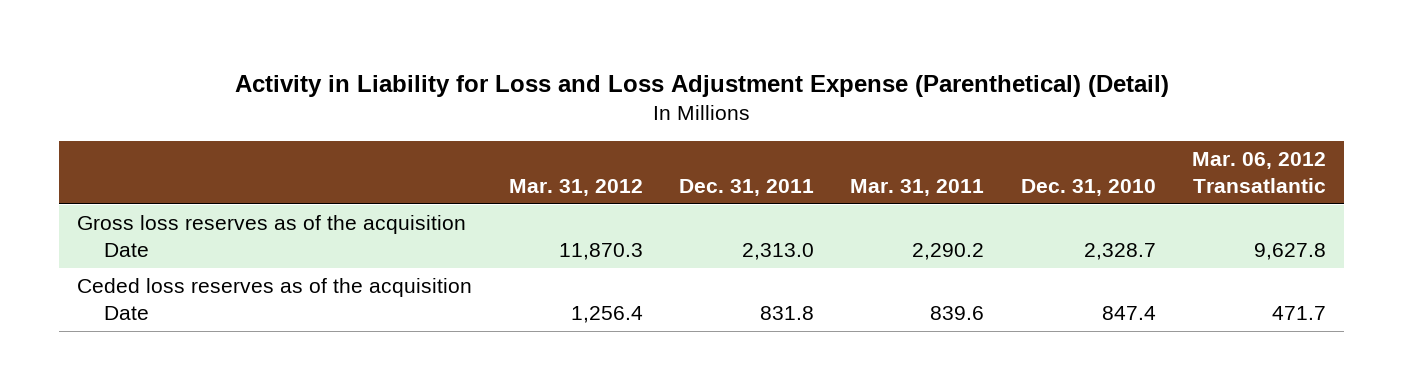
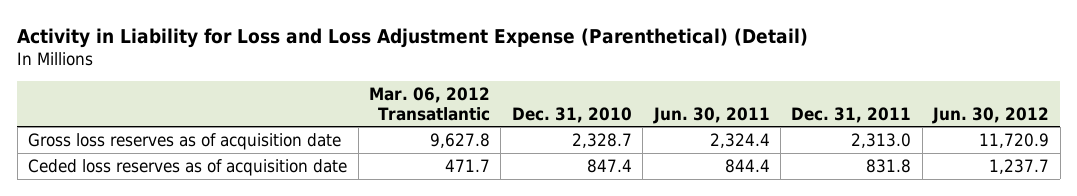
[508,178,643,196] Mar. 31, 2012 -> none
[850,178,985,196] Mar. 31, 2011 -> none
none -> [652,106,770,124] Jun. 30, 2011
none -> [932,106,1050,124] Jun. 30, 2012
[77,215,467,258] Gross loss reserves as of the acquisition Date -> [28,132,342,150] Gross loss reserves as of acquisition date
[77,278,473,321] Ceded loss reserves as of the acquisition Date -> [28,158,348,176] Ceded loss reserves as of acquisition date

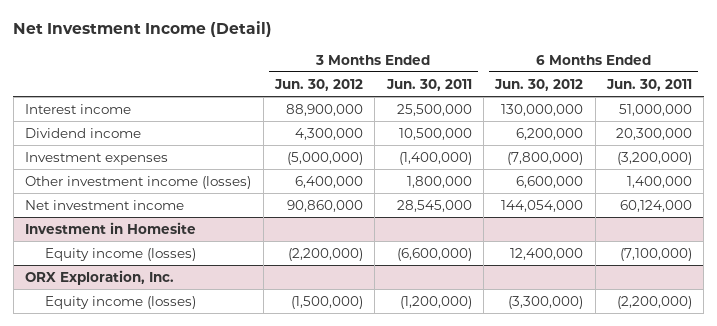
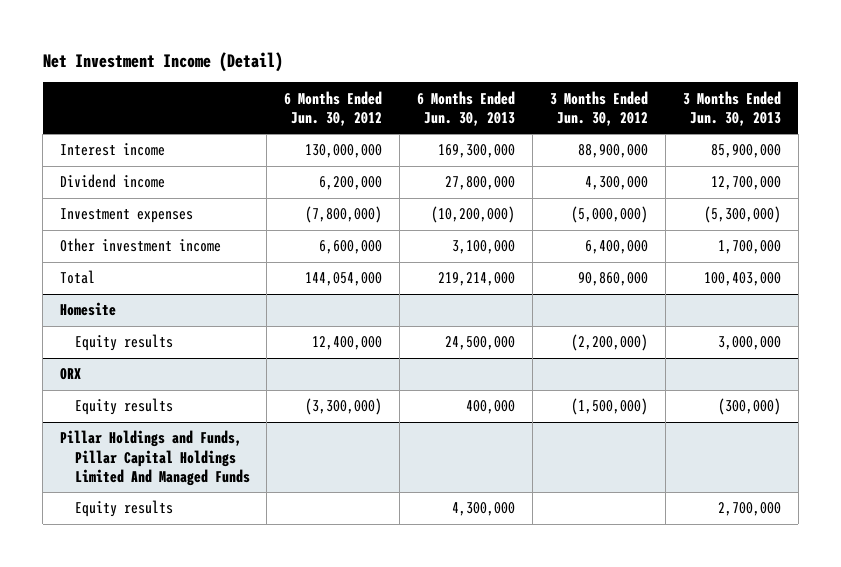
[385,78,472,91] Jun. 30, 2011 -> none
[606,78,693,91] Jun. 30, 2011 -> none
none -> [417,90,516,127] 6 Months Ended Jun. 30, 2013
none -> [682,90,781,127] 3 Months Ended Jun. 30, 2013
[25,221,197,234] Investment in Homesite -> none
[25,269,175,285] ORX Exploration, Inc. -> none
[25,175,252,189] Other investment income (losses) -> [60,238,222,253] Other investment income
[25,199,185,210] Net investment income -> [60,270,96,285] Total
none -> [60,302,117,317] Homesite
[44,247,196,261] Equity income (losses) -> [74,334,173,352] Equity results
none -> [60,368,82,381] ORX
[44,295,196,309] Equity income (losses) -> [74,398,173,416] Equity results
none -> [60,430,250,486] Pillar Holdings and Funds, Pillar Capital Holdings Limited And Managed Funds
none -> [74,500,173,518] Equity results

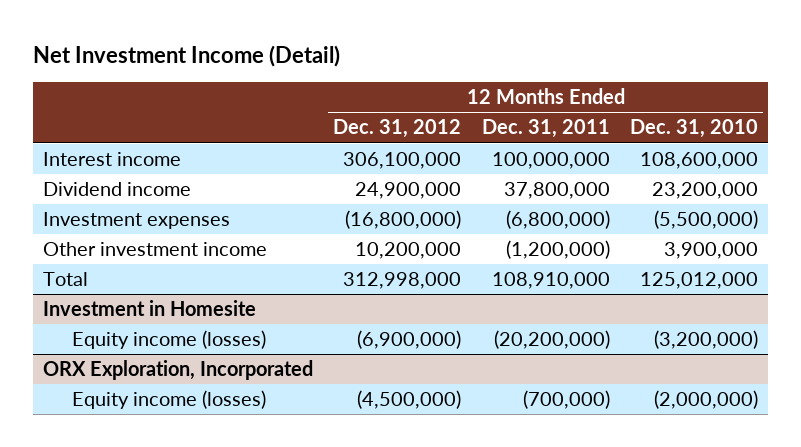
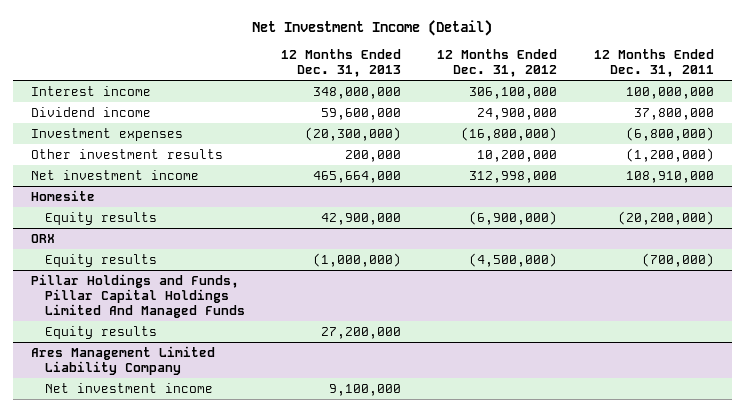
[630,119,759,139] Dec. 31, 2010 -> none
none -> [281,48,402,77] 12 Months Ended Dec. 31, 2013
[42,300,256,317] Investment in Homesite -> none
[42,360,313,381] ORX Exploration, Incorporated -> none
[42,242,267,257] Other investment income -> [30,148,223,159] Other investment results
[42,272,88,287] Total -> [30,169,199,180] Net investment income
none -> [30,189,95,201] Homesite
[72,330,267,350] Equity income (losses) -> [44,211,157,225] Equity results
none -> [30,233,55,243] ORX
[72,390,267,410] Equity income (losses) -> [44,253,157,267] Equity results
none -> [30,273,245,319] Pillar Holdings and Funds, Pillar Capital Holdings Limited And Managed Funds
none -> [44,325,157,339] Equity results
none -> [30,345,215,375] Ares Management Limited Liability Company
none -> [44,382,213,393] Net investment income

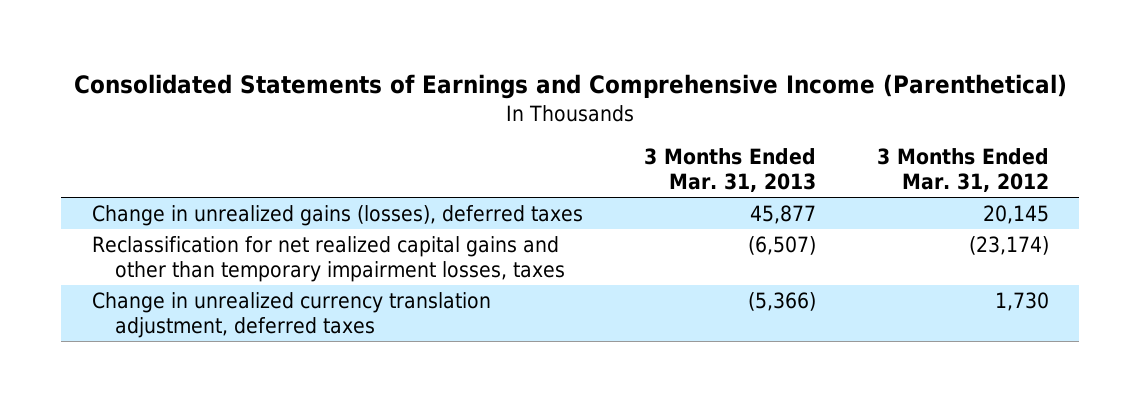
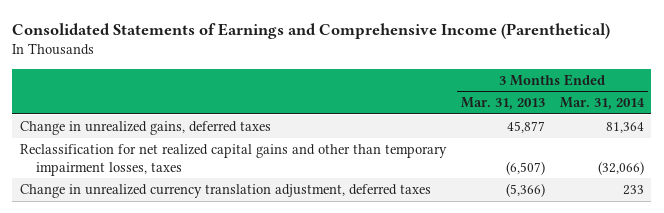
[876,148,1049,192] 3 Months Ended Mar. 31, 2012 -> none
none -> [559,97,645,111] Mar. 31, 2014
[91,205,583,227] Change in unrealized gains (losses), deferred taxes -> [19,120,271,135] Change in unrealized gains, deferred taxes

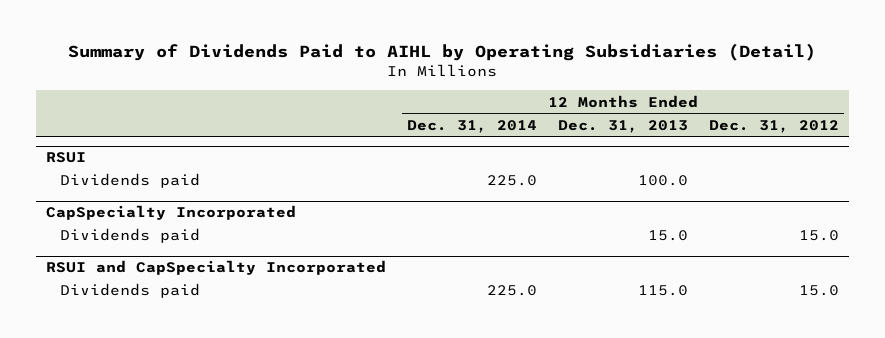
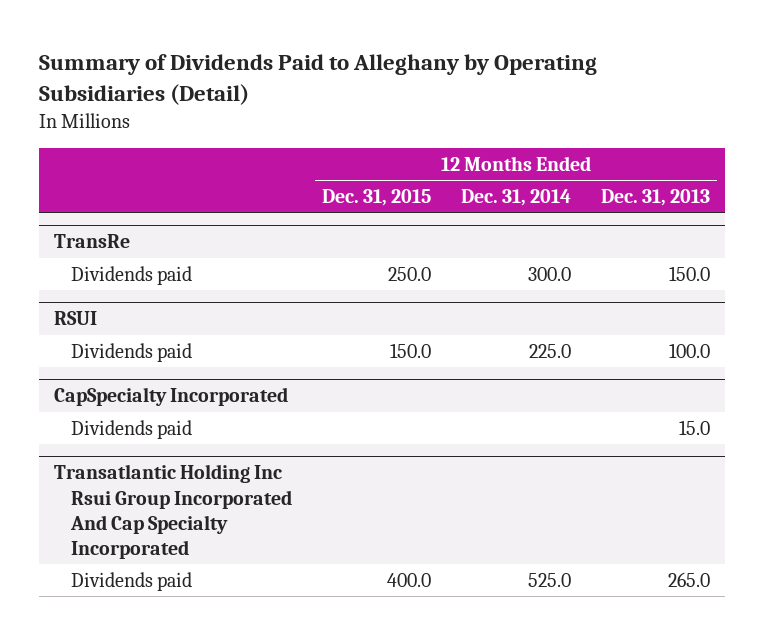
[68,43,817,62] Summary of Dividends Paid to AIHL by Operating Subsidiaries (Detail) -> [38,53,597,105] Summary of Dividends Paid to Alleghany by Operating Subsidiaries (Detail)
[708,119,839,133] Dec. 31, 2012 -> none
none -> [322,188,432,206] Dec. 31, 2015
none -> [53,234,130,249] TransRe
none -> [71,265,193,285] Dividends paid
[46,260,387,276] RSUI and CapSpecialty Incorporated -> none
none -> [53,464,293,560] Transatlantic Holding Inc Rsui Group Incorporated And Cap Specialty Incorporated
[486,285,537,297] 225.0 -> [527,572,571,587] 525.0
[637,285,688,297] 115.0 -> [667,571,710,587] 265.0

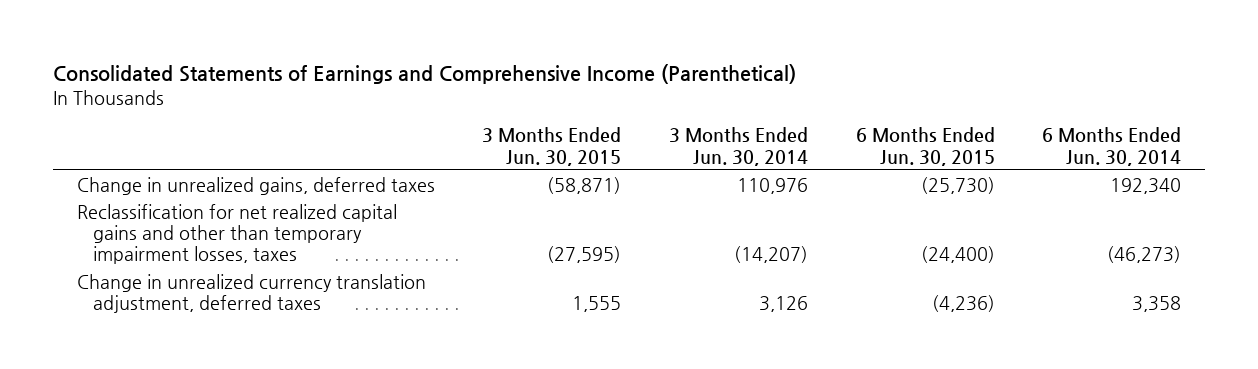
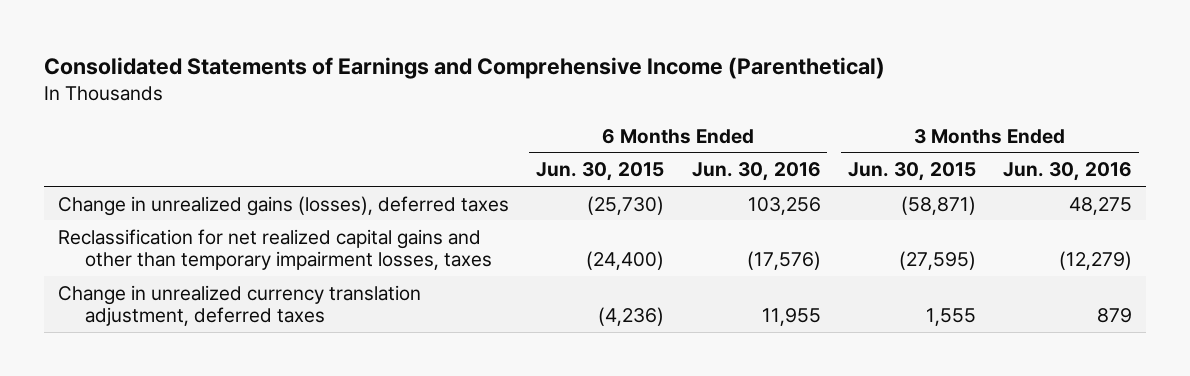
[668,127,808,166] 3 Months Ended Jun. 30, 2014 -> none
[1042,127,1182,166] 6 Months Ended Jun. 30, 2014 -> none
none -> [691,162,821,182] Jun. 30, 2016
none -> [1003,162,1133,182] Jun. 30, 2016
[76,176,435,195] Change in unrealized gains, deferred taxes -> [57,195,509,216] Change in unrealized gains (losses), deferred taxes

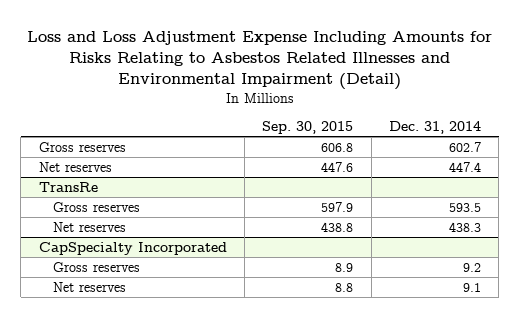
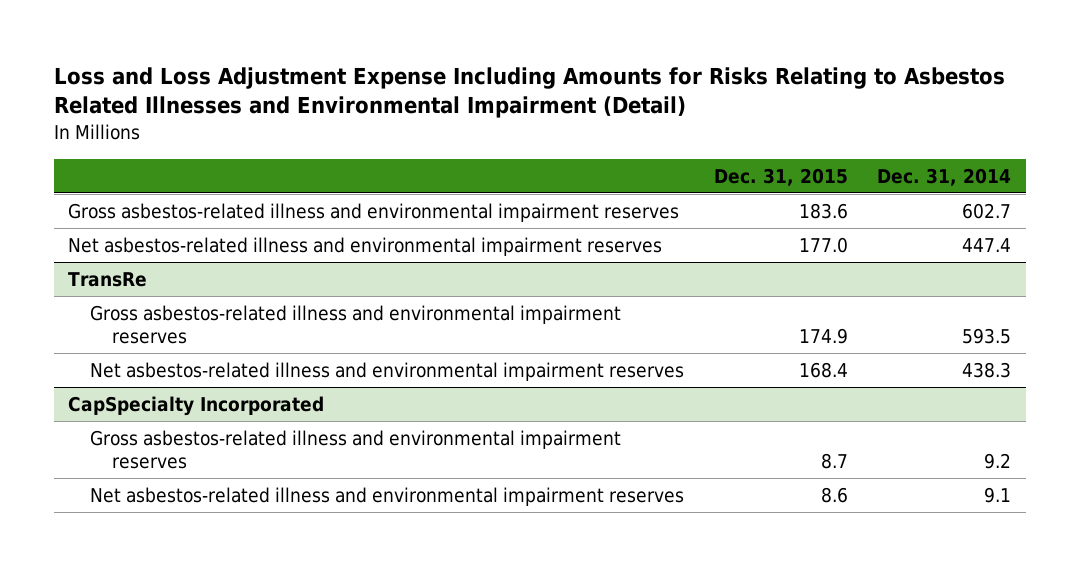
[262,121,354,135] Sep. 30, 2015 -> none
none -> [713,167,848,186] Dec. 31, 2015
[38,141,126,152] Gross reserves -> [68,203,680,223] Gross asbestos-related illness and environmental impairment reserves
[38,161,112,172] Net reserves -> [68,237,663,257] Net asbestos-related illness and environmental impairment reserves
[52,201,140,212] Gross reserves -> [90,305,622,344] Gross asbestos-related illness and environmental impairment reserves
[52,221,126,232] Net reserves -> [90,362,685,382] Net asbestos-related illness and environmental impairment reserves
[52,261,140,272] Gross reserves -> [90,430,622,469] Gross asbestos-related illness and environmental impairment reserves
[52,281,126,292] Net reserves -> [90,487,685,507] Net asbestos-related illness and environmental impairment reserves

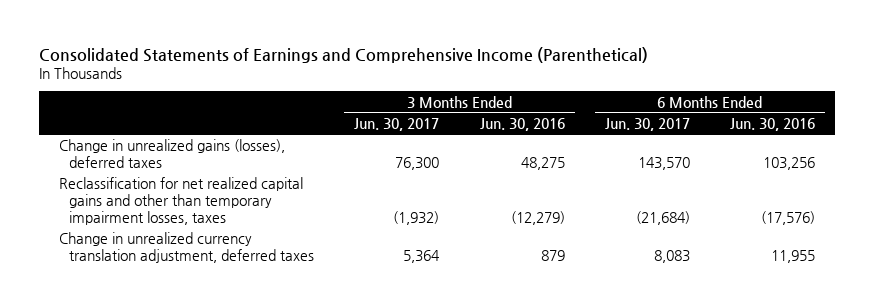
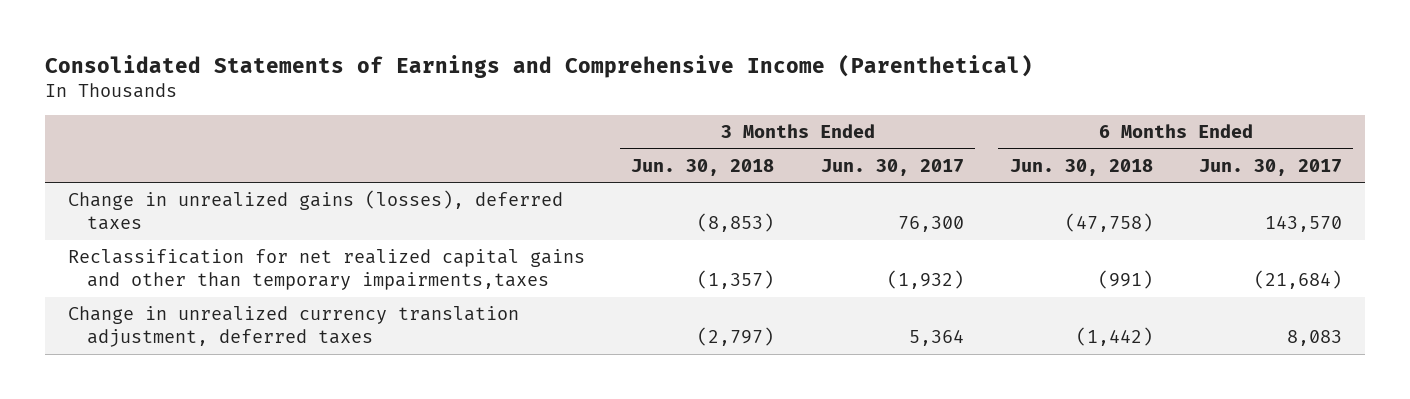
[479,118,565,132] Jun. 30, 2016 -> none
[730,118,816,132] Jun. 30, 2016 -> none
none -> [631,158,775,176] Jun. 30, 2018
none -> [1009,158,1153,176] Jun. 30, 2018
[58,177,303,225] Reclassification for net realized capital gains and other than temporary impairment losses, taxes -> [68,249,586,291] Reclassification for net realized capital gains and other than temporary impairments,taxes

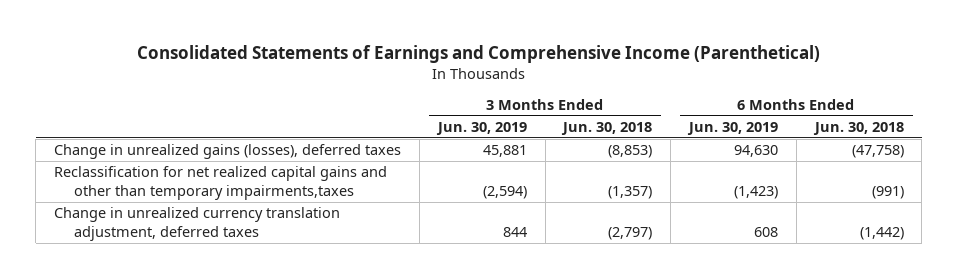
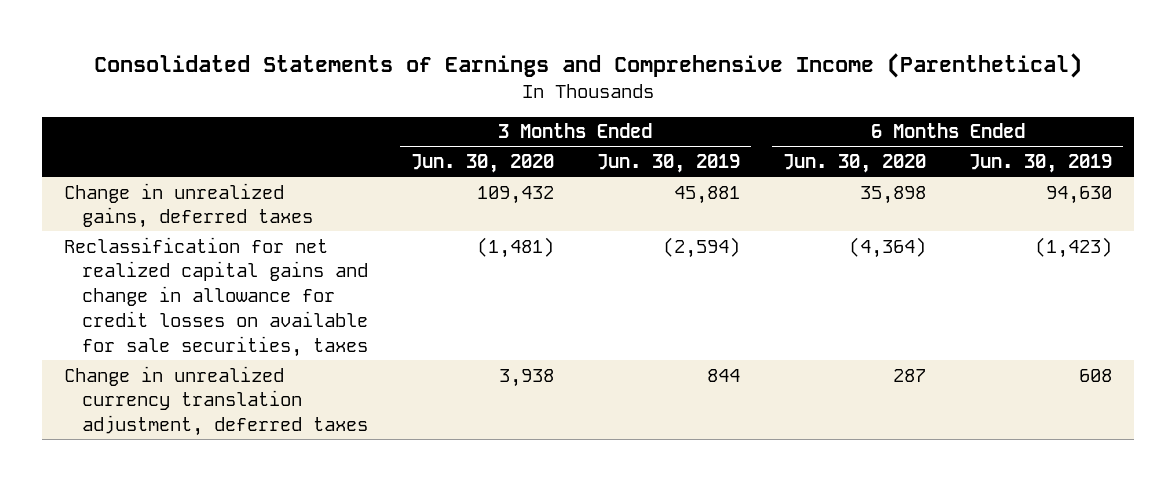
[561,121,653,135] Jun. 30, 2018 -> none
[812,121,904,135] Jun. 30, 2018 -> none
none -> [410,153,554,173] Jun. 30, 2020
none -> [783,153,927,173] Jun. 30, 2020
[54,144,402,160] Change in unrealized gains (losses), deferred taxes -> [63,182,313,229] Change in unrealized gains, deferred taxes
[54,166,388,201] Reclassification for net realized capital gains and other than temporary impairments,taxes -> [63,236,368,357] Reclassification for net realized capital gains and change in allowance for credit losses on available for sale securities, taxes

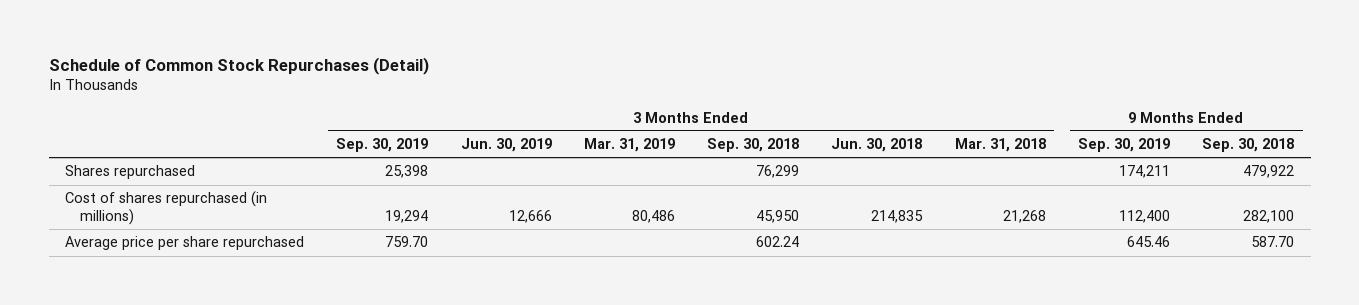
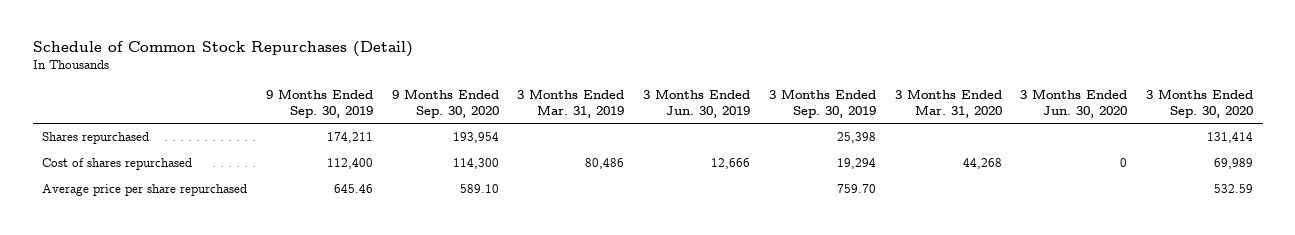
[707,138,800,153] Sep. 30, 2018 -> none
[831,138,923,153] Jun. 30, 2018 -> none
[954,138,1046,153] Mar. 31, 2018 -> none
[1202,138,1295,153] Sep. 30, 2018 -> none
none -> [391,88,499,118] 9 Months Ended Sep. 30, 2020
none -> [894,88,1002,118] 3 Months Ended Mar. 31, 2020
none -> [1020,88,1128,118] 3 Months Ended Jun. 30, 2020
none -> [1146,88,1254,118] 3 Months Ended Sep. 30, 2020
[64,191,267,225] Cost of shares repurchased (in millions) -> [42,158,193,171] Cost of shares repurchased

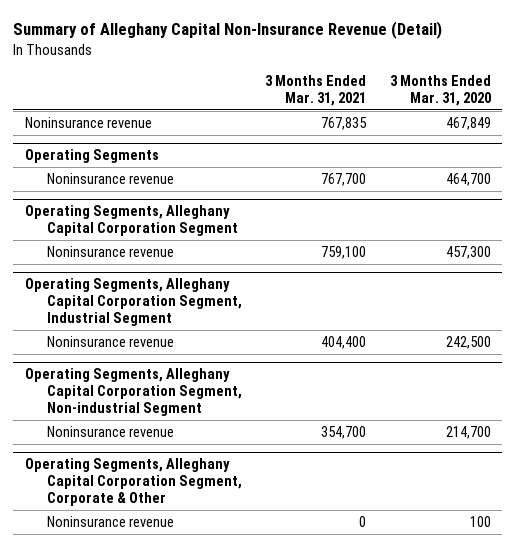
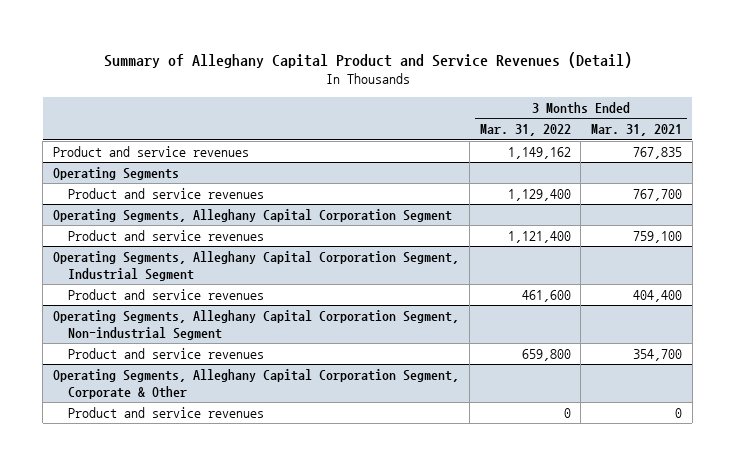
[13,21,443,40] Summary of Alleghany Capital Non-Insurance Revenue (Detail) -> [103,51,632,68] Summary of Alleghany Capital Product and Service Revenues (Detail)
[389,74,491,106] 3 Months Ended Mar. 31, 2020 -> none
none -> [479,124,571,137] Mar. 31, 2022
[24,116,152,128] Noninsurance revenue -> [53,146,250,158] Product and service revenues
[46,172,174,184] Noninsurance revenue -> [68,188,265,200] Product and service revenues
[46,245,174,257] Noninsurance revenue -> [68,230,265,242] Product and service revenues
[46,335,174,347] Noninsurance revenue -> [68,289,265,301] Product and service revenues
[46,425,174,437] Noninsurance revenue -> [68,348,265,360] Product and service revenues
[46,515,174,527] Noninsurance revenue -> [68,407,265,419] Product and service revenues

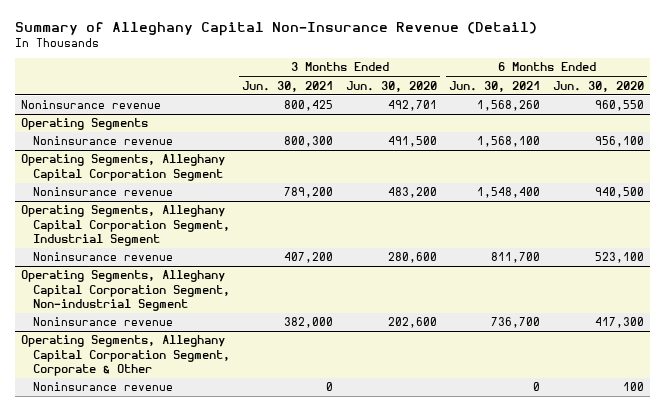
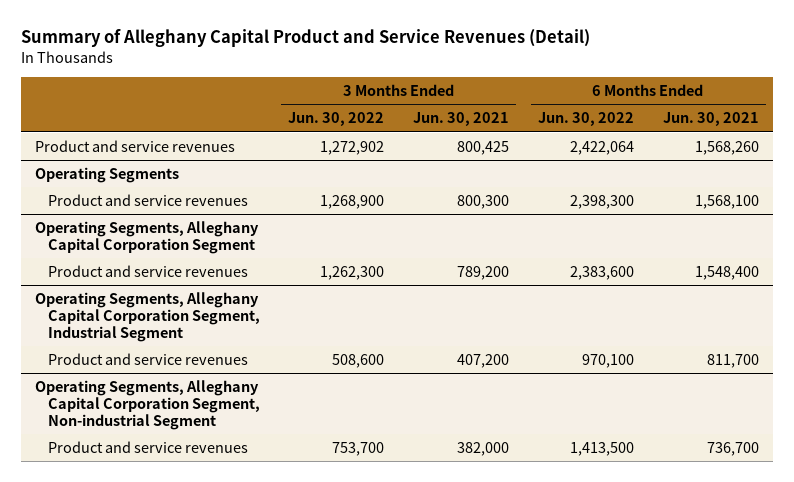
[14,21,537,36] Summary of Alleghany Capital Non-Insurance Revenue (Detail) -> [20,29,590,48] Summary of Alleghany Capital Product and Service Revenues (Detail)
[345,80,437,92] Jun. 30, 2020 -> none
[552,80,644,92] Jun. 30, 2020 -> none
none -> [288,112,385,127] Jun. 30, 2022
none -> [537,112,634,127] Jun. 30, 2022
[20,100,161,110] Noninsurance revenue -> [34,139,235,152] Product and service revenues
[32,136,173,146] Noninsurance revenue -> [47,193,248,206] Product and service revenues
[32,187,173,197] Noninsurance revenue -> [47,264,248,277] Product and service revenues
[32,252,173,262] Noninsurance revenue -> [47,352,248,365] Product and service revenues
[20,335,230,376] Operating Segments, Alleghany Capital Corporation Segment, Corporate & Other -> none
[32,382,173,392] Noninsurance revenue -> none
[32,317,173,327] Noninsurance revenue -> [47,440,248,453] Product and service revenues

